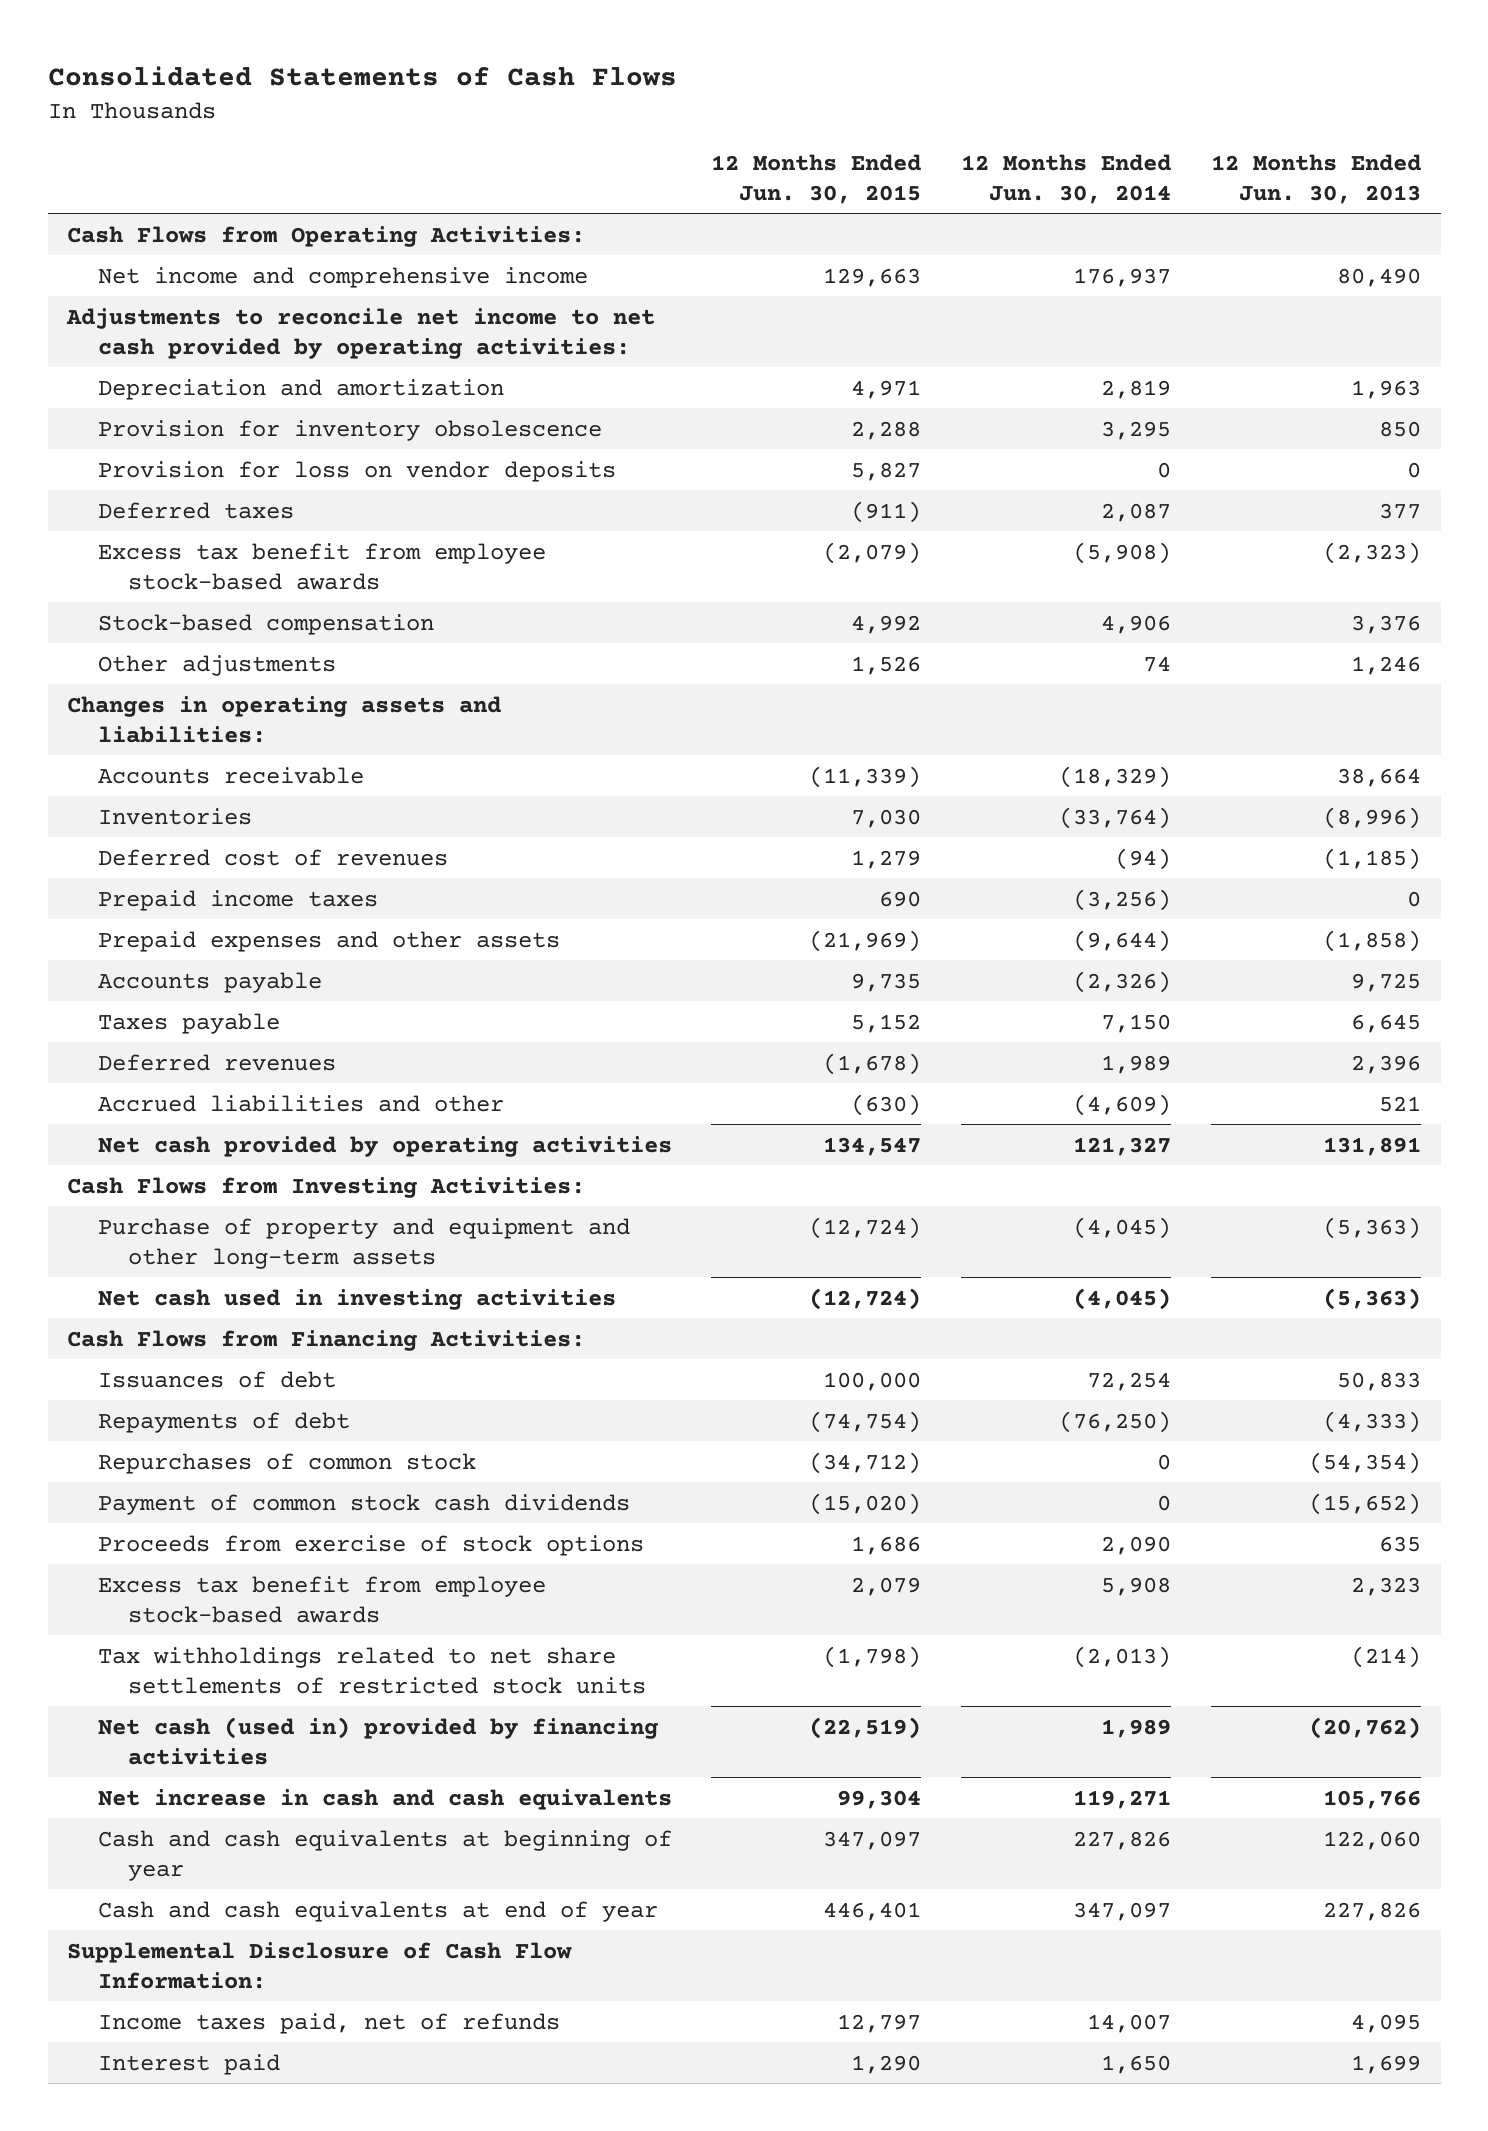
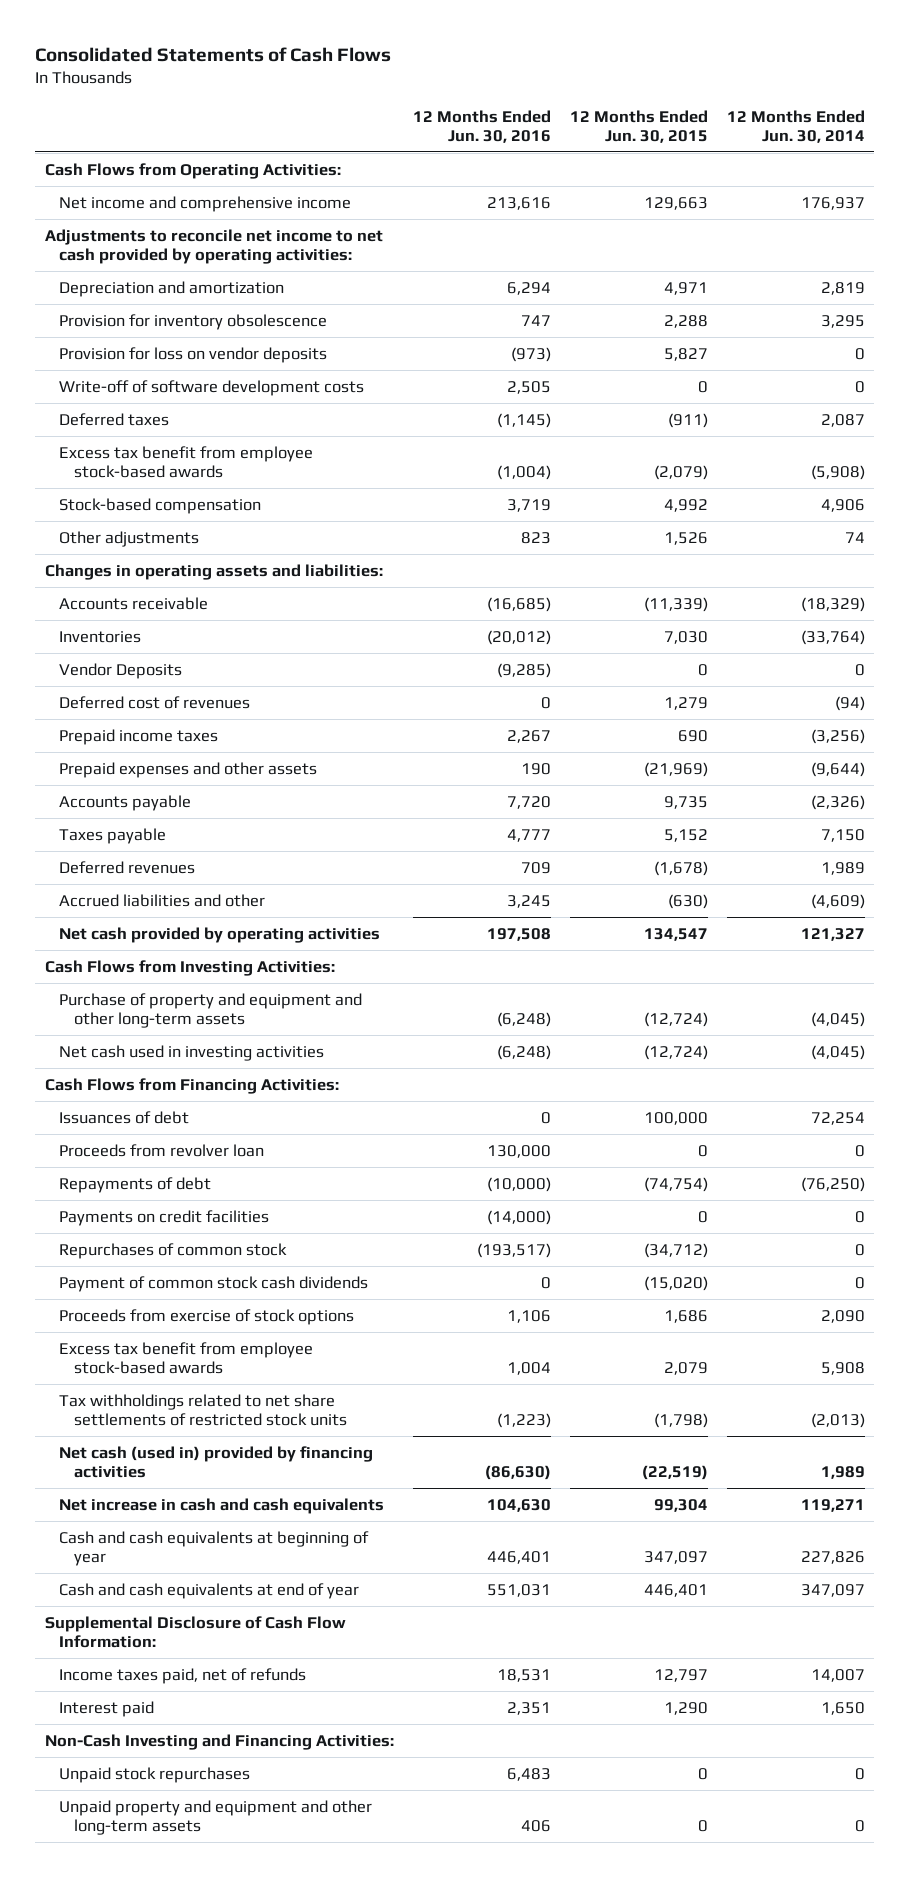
[1210,153,1421,204] 12 Months Ended Jun. 30, 2013 -> none
none -> [412,109,551,144] 12 Months Ended Jun. 30, 2016
none -> [59,379,365,396] Write-off of software development costs
none -> [59,662,183,679] Vendor Deposits
none -> [59,1143,265,1157] Proceeds from revolver loan
none -> [59,1209,270,1226] Payments on credit facilities
none -> [44,1733,394,1750] Non-Cash Investing and Financing Activities:
none -> [59,1766,251,1783] Unpaid stock repurchases
none -> [59,1799,373,1835] Unpaid property and equipment and other long-term assets

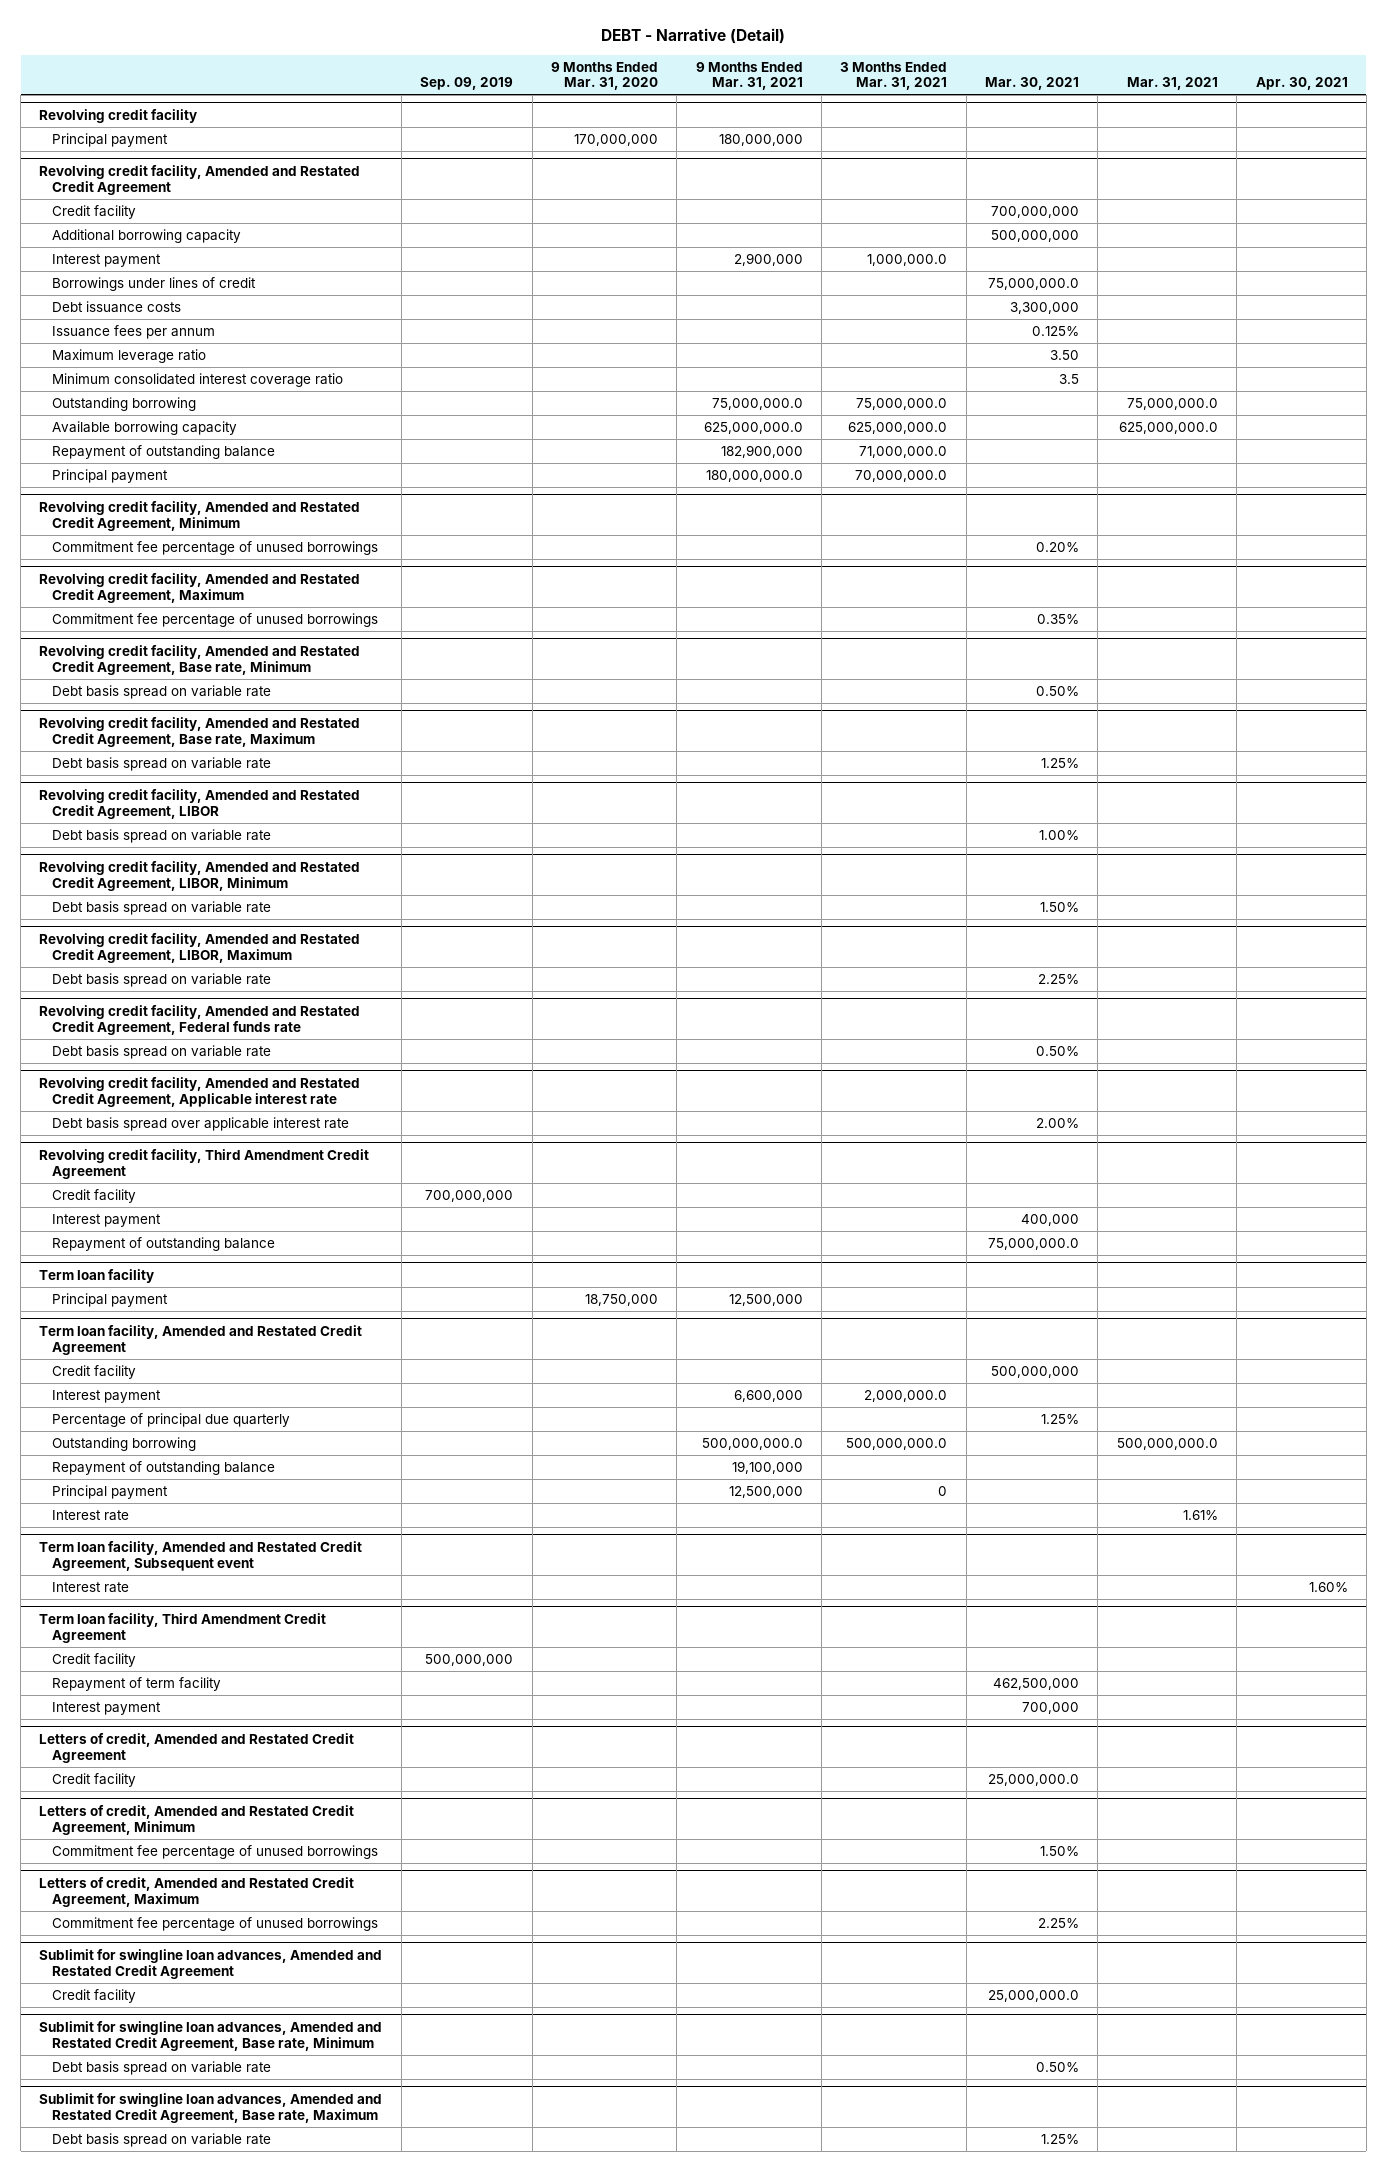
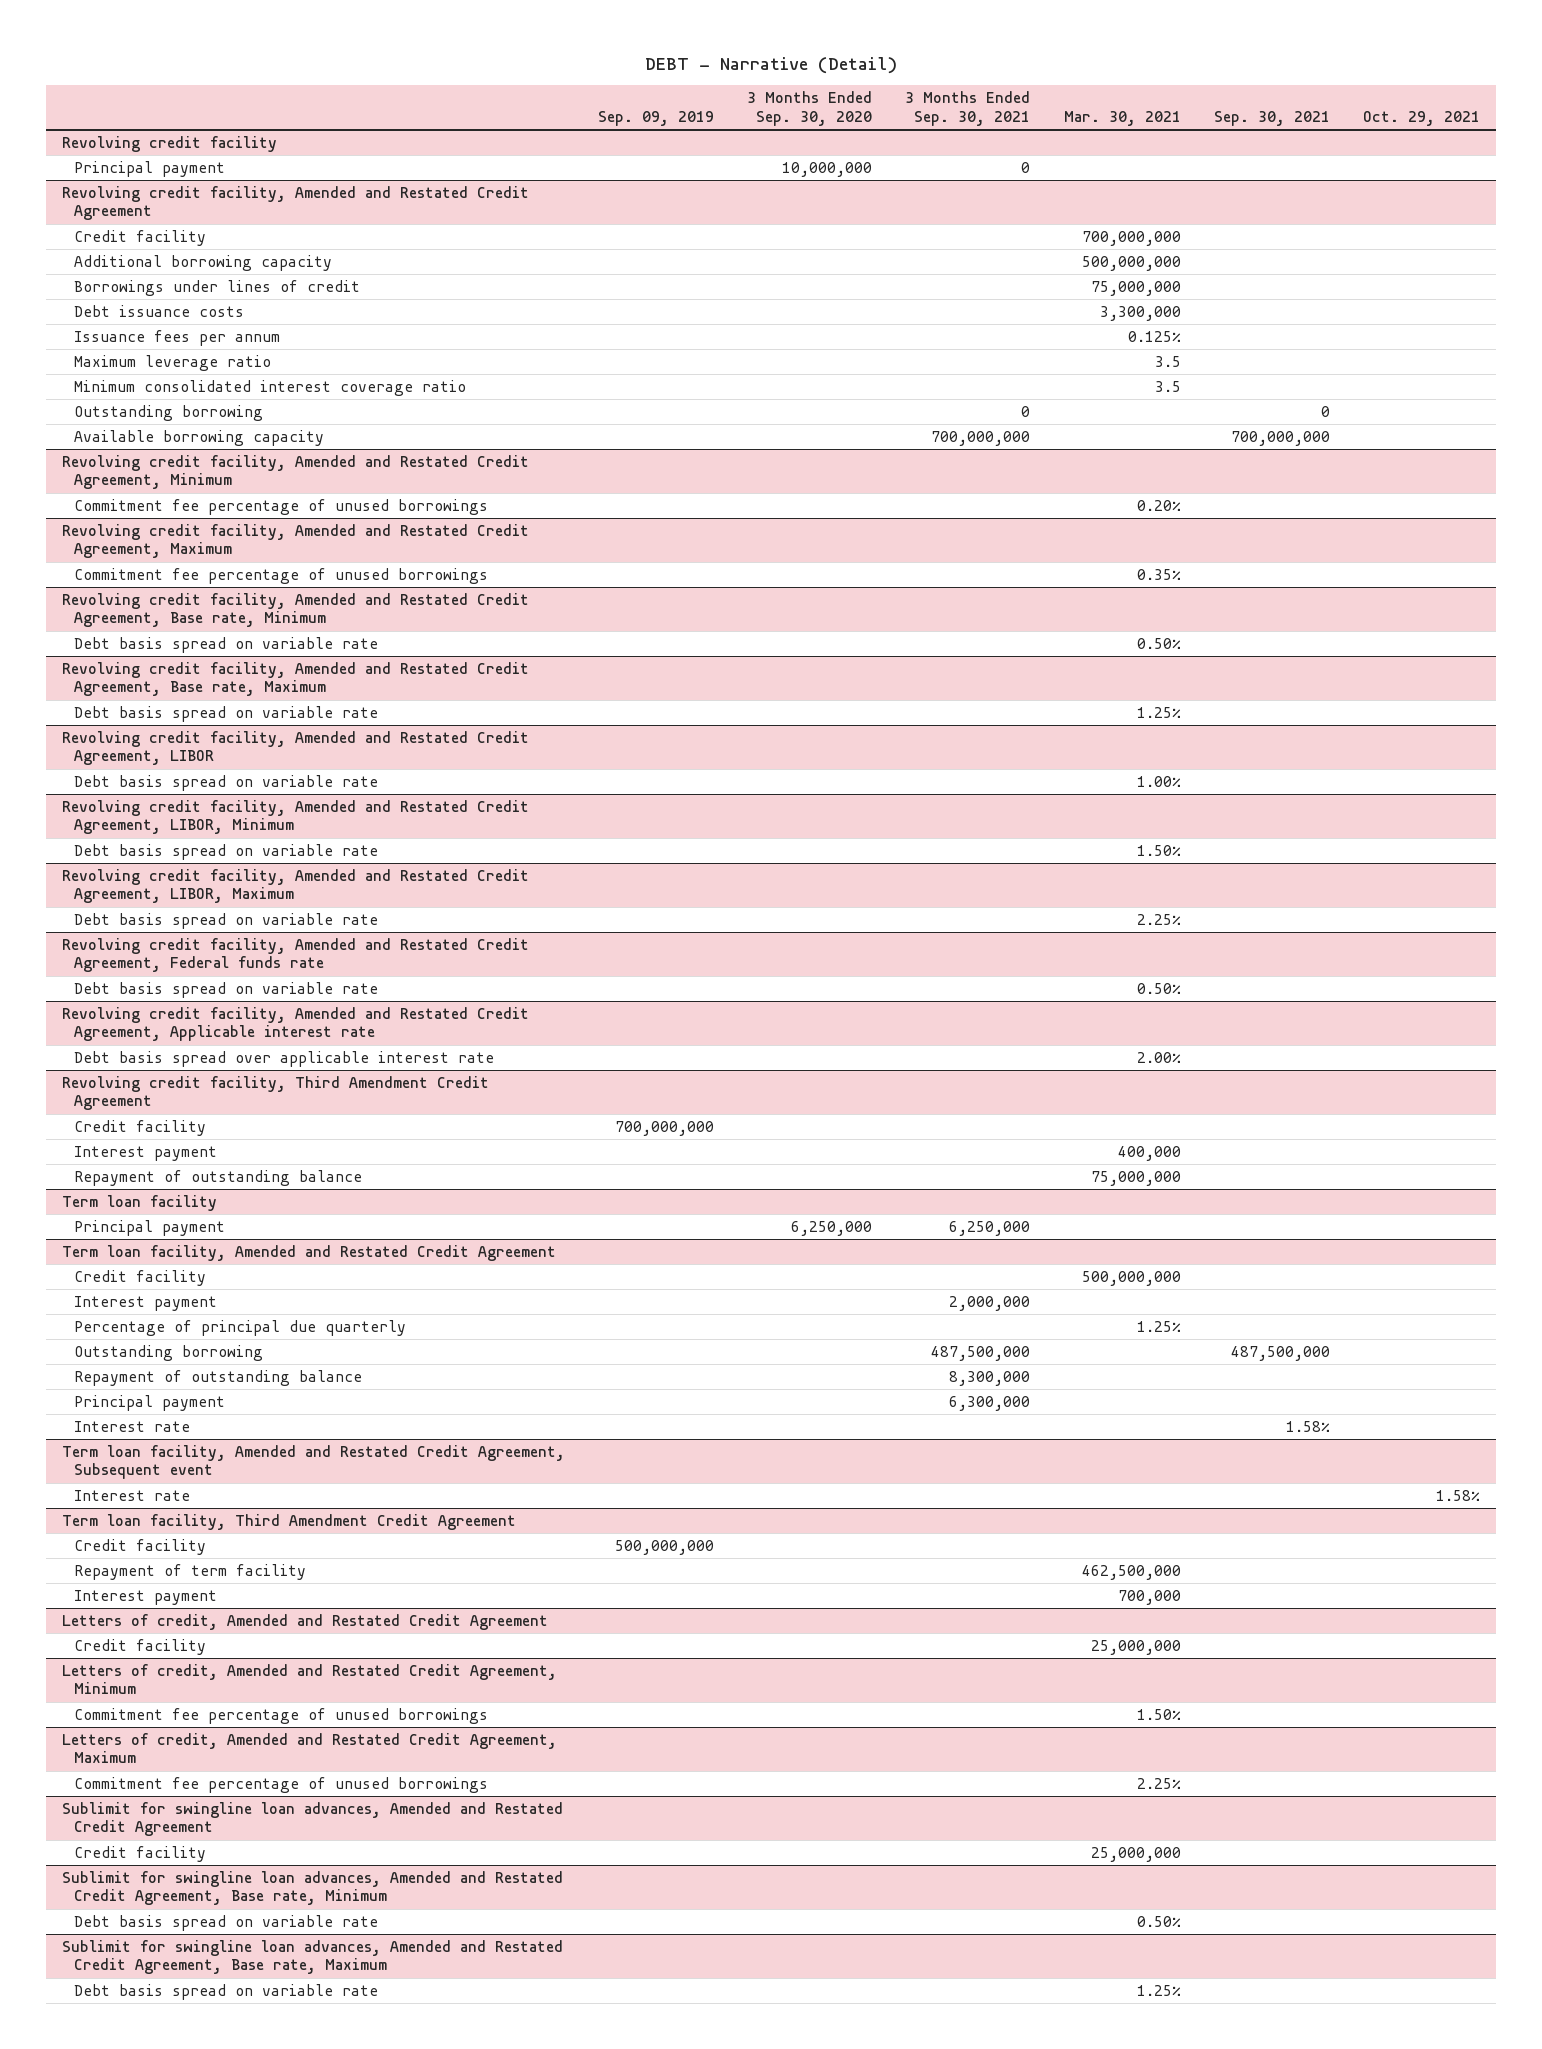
[550,61,658,91] 9 Months Ended Mar. 31, 2020 -> none
[695,61,803,91] 9 Months Ended Mar. 31, 2021 -> none
[840,61,948,91] 3 Months Ended Mar. 31, 2021 -> none
[1126,77,1218,91] Mar. 31, 2021 -> none
[1255,77,1348,91] Apr. 30, 2021 -> none
none -> [747,91,873,126] 3 Months Ended Sep. 30, 2020
none -> [905,91,1031,126] 3 Months Ended Sep. 30, 2021
none -> [1213,110,1330,126] Sep. 30, 2021
none -> [1362,110,1480,126] Oct. 29, 2021
[52,253,162,267] Interest payment -> none
[988,277,1080,290] 75,000,000.0 -> [1090,281,1181,297] 75,000,000
[1050,349,1080,360] 3.50 -> [1154,356,1181,368] 3.5
[52,444,276,459] Repayment of outstanding balance -> none
[52,468,169,483] Principal payment -> none
[988,1237,1080,1250] 75,000,000.0 -> [1090,1171,1181,1187] 75,000,000
[988,1773,1080,1786] 25,000,000.0 -> [1090,1640,1181,1656] 25,000,000
[988,1989,1080,2002] 25,000,000.0 -> [1090,1847,1181,1863] 25,000,000

